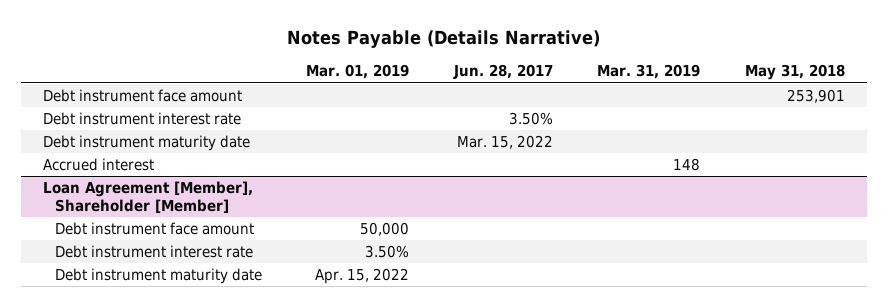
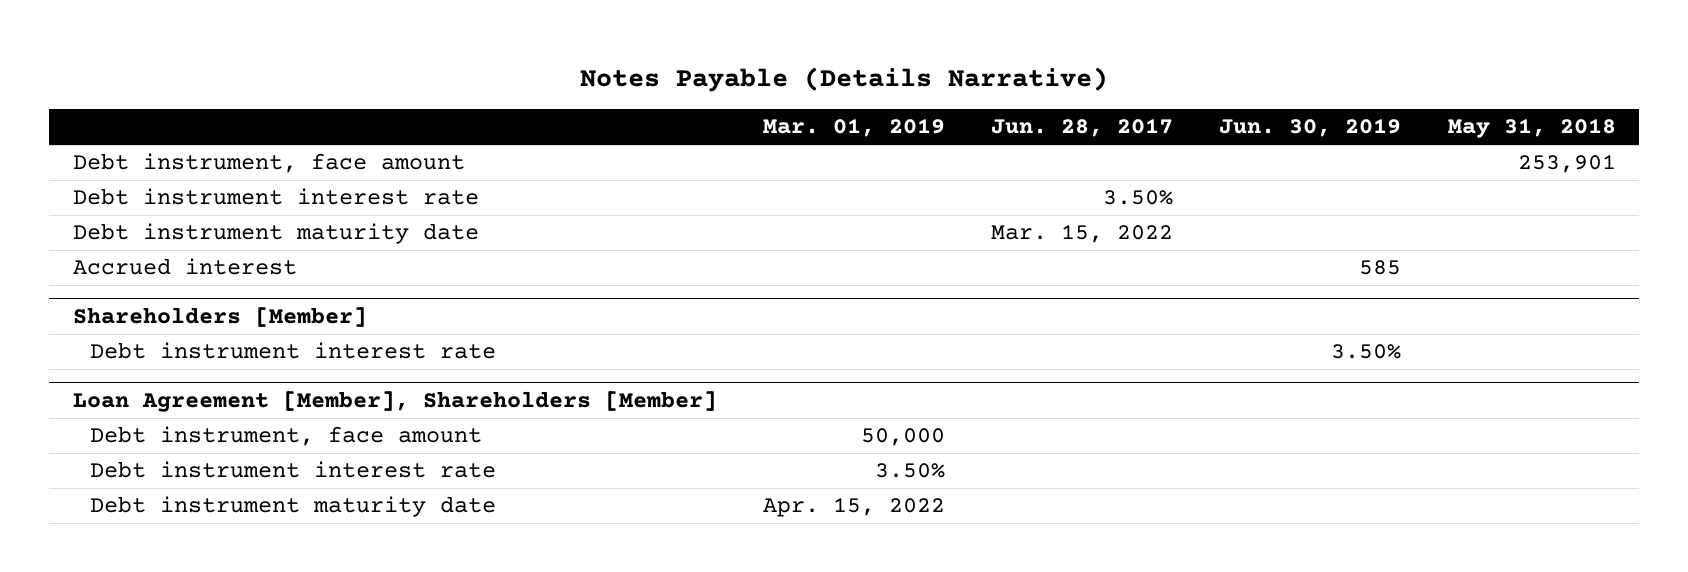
[597,64,701,80] Mar. 31, 2019 -> none
none -> [1219,118,1402,138] Jun. 30, 2019
[43,89,243,103] Debt instrument face amount -> [72,153,465,174] Debt instrument, face amount
none -> [72,307,367,328] Shareholders [Member]
none -> [89,342,496,360] Debt instrument interest rate
[43,181,254,213] Loan Agreement [Member], Shareholder [Member] -> [72,391,717,413] Loan Agreement [Member], Shareholders [Member]
[54,222,254,236] Debt instrument face amount -> [89,426,482,447] Debt instrument, face amount

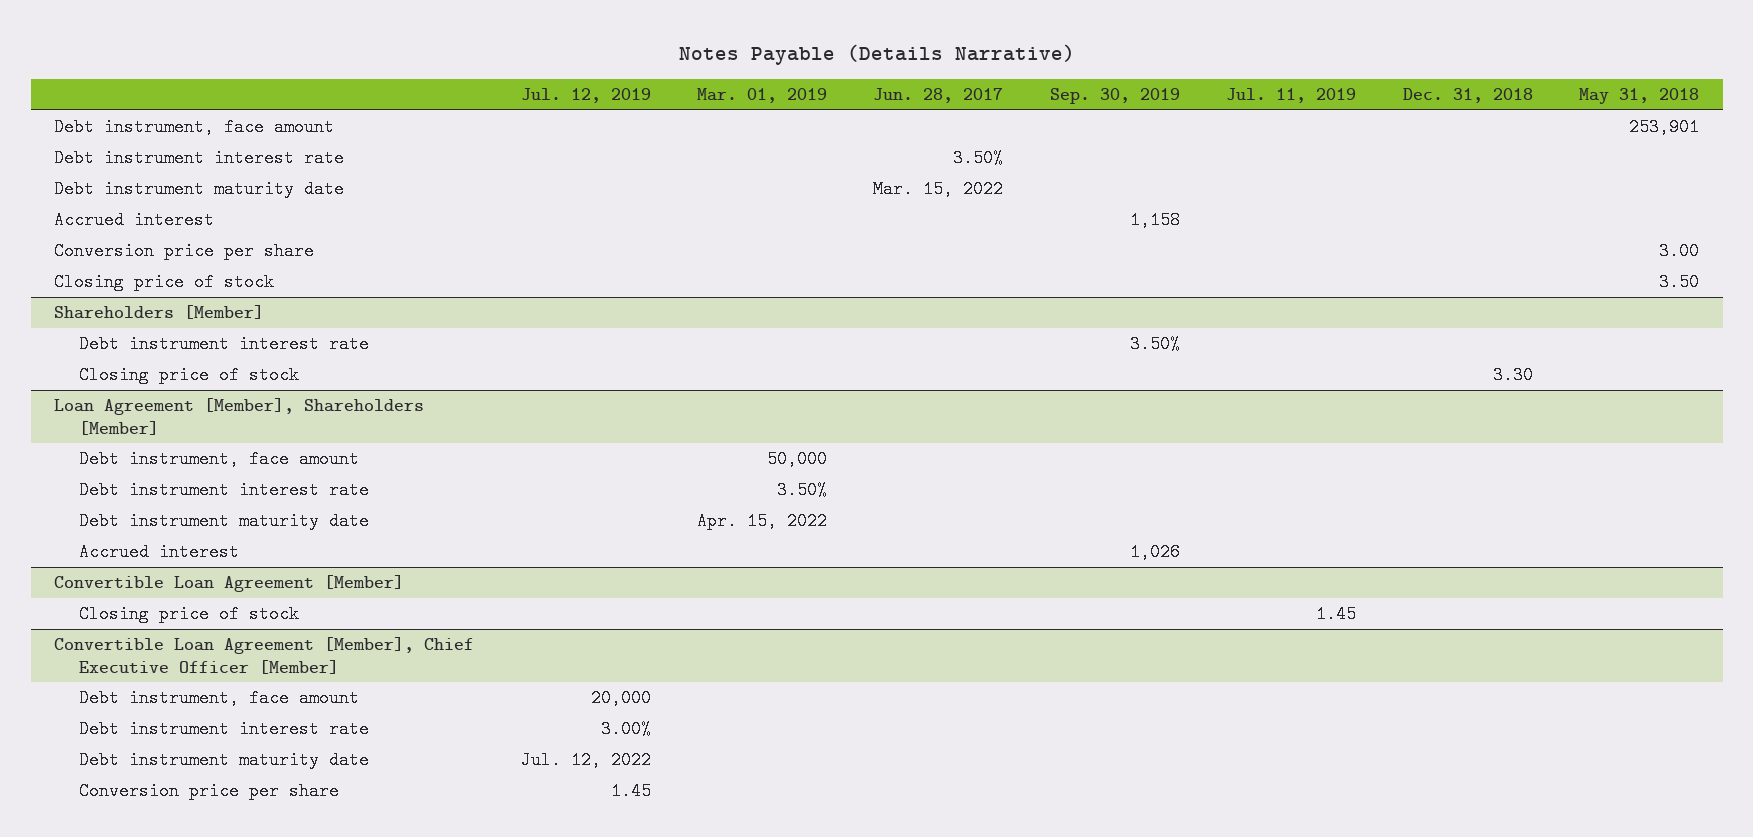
[1219,118,1402,138] Jun. 30, 2019 -> none
none -> [520,88,651,104] Jul. 12, 2019
none -> [1049,88,1180,105] Sep. 30, 2019
none -> [1226,88,1357,104] Jul. 11, 2019
none -> [1402,88,1533,104] Dec. 31, 2018
none -> [54,242,315,261] Conversion price per share
none -> [54,273,275,292] Closing price of stock
none -> [78,366,299,385] Closing price of stock
none -> [78,543,239,562] Accrued interest
none -> [54,575,405,593] Convertible Loan Agreement [Member]
none -> [78,605,299,624] Closing price of stock
none -> [54,637,475,674] Convertible Loan Agreement [Member], Chief Executive Officer [Member]
none -> [78,689,359,708] Debt instrument, face amount
none -> [78,720,369,739] Debt instrument interest rate
none -> [78,751,369,770] Debt instrument maturity date
none -> [78,782,339,801] Conversion price per share

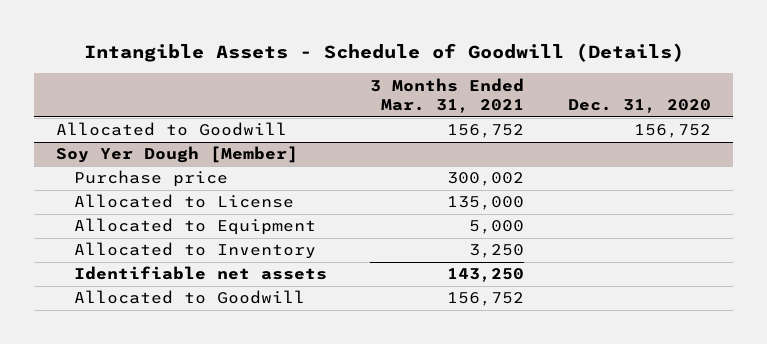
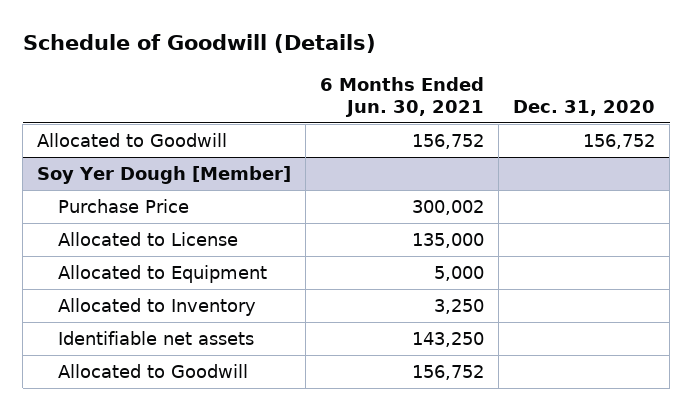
[83,43,684,63] Intangible Assets - Schedule of Goodwill (Details) -> [22,34,376,54] Schedule of Goodwill (Details)
[370,77,525,113] 3 Months Ended Mar. 31, 2021 -> none
none -> [320,76,485,118] 6 Months Ended Jun. 30, 2021
[73,170,228,188] Purchase price -> [57,198,189,213] Purchase Price

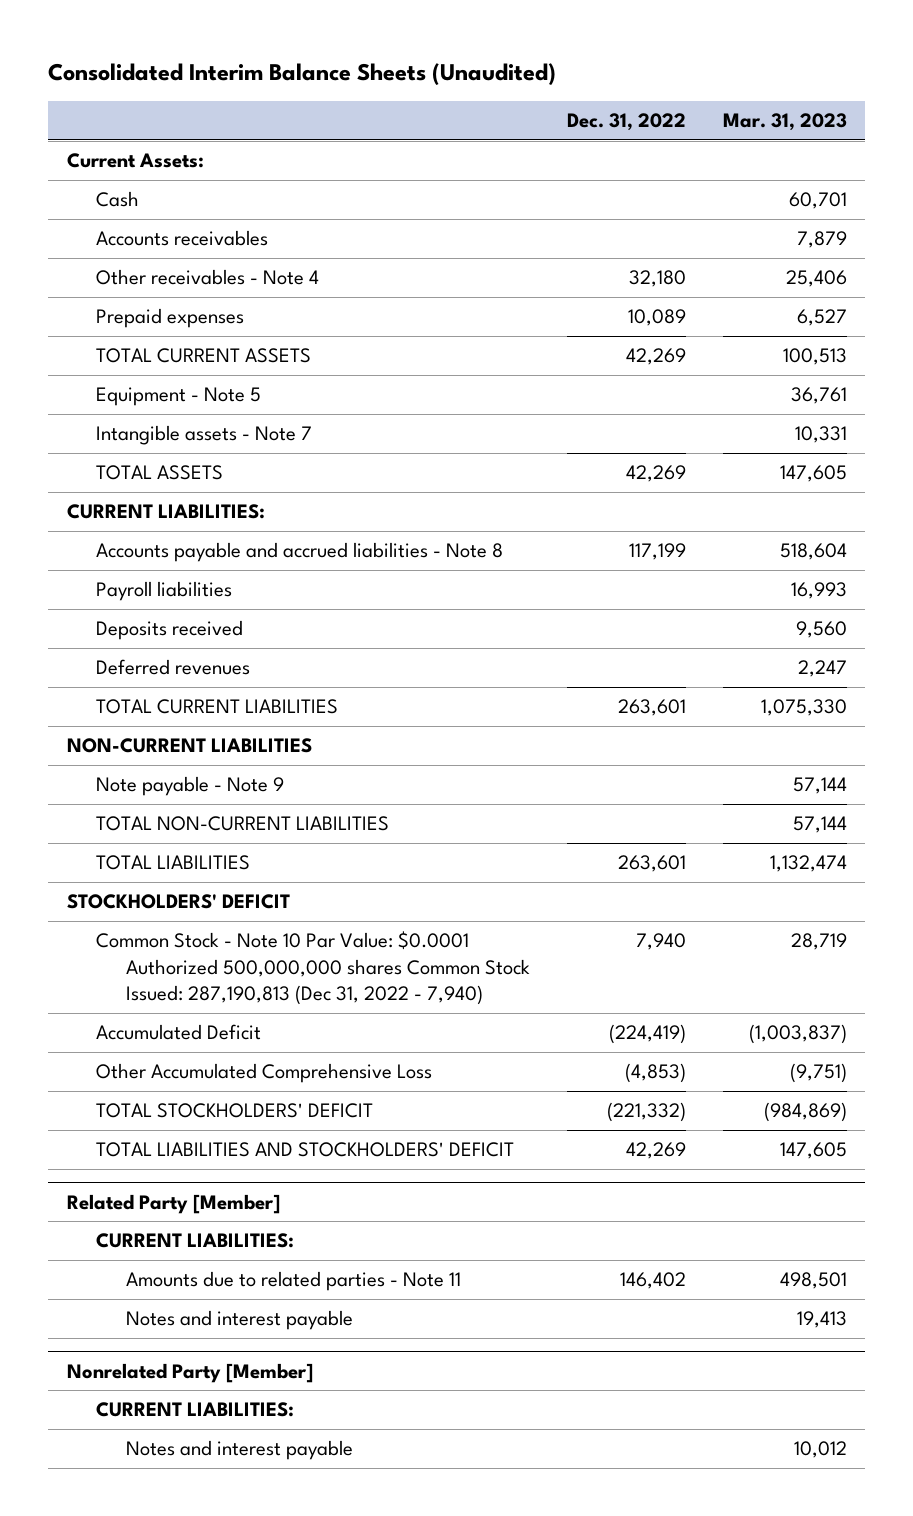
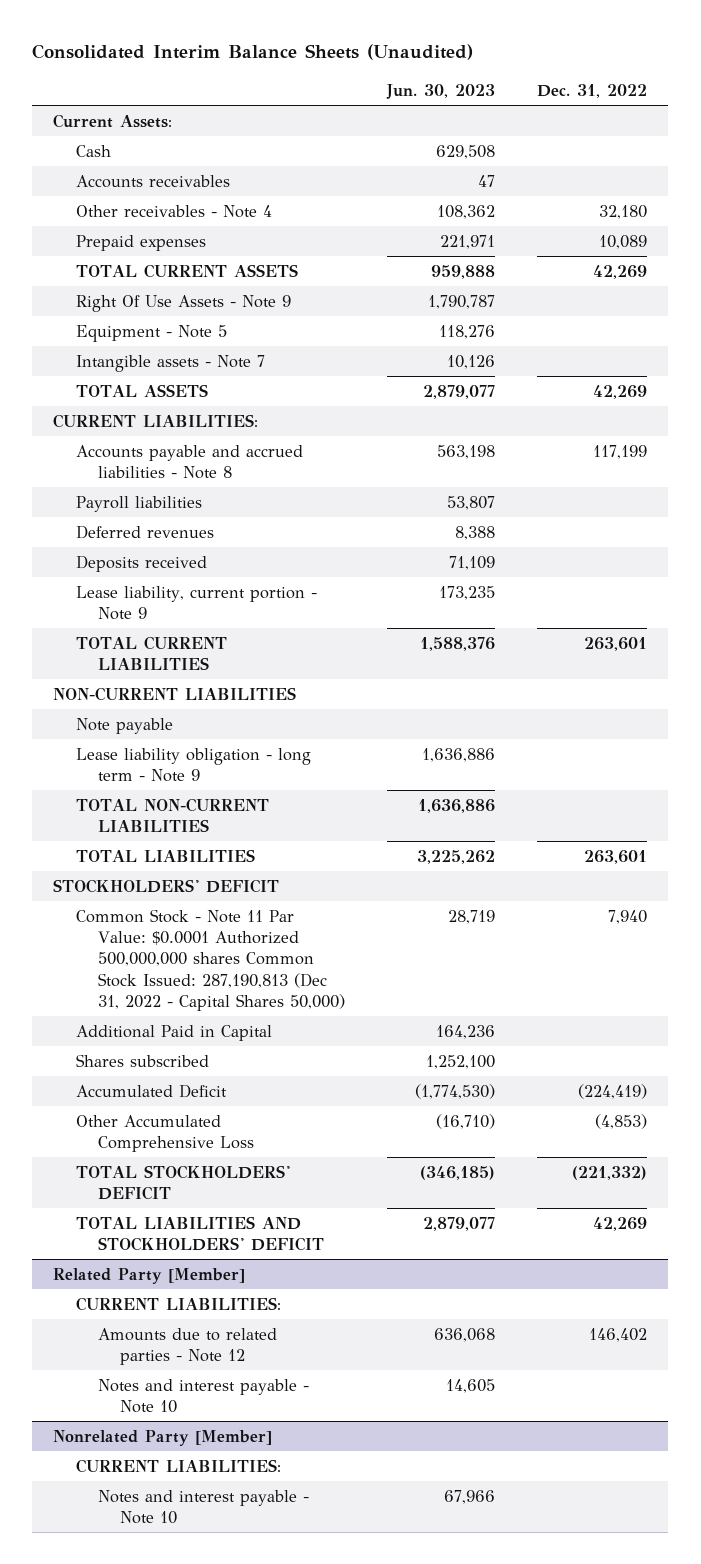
[722,113,847,132] Mar. 31, 2023 -> none
none -> [386,83,496,99] Jun. 30, 2023
none -> [75,294,291,312] Right Of Use Assets - Note 9
[96,620,244,641] Deposits received -> [75,554,207,572] Deposits received
none -> [75,585,317,621] Lease liability, current portion - Note 9
[96,776,285,797] Note payable - Note 9 -> [75,717,173,734] Note payable
none -> [75,747,311,783] Lease liability obligation - long term - Note 9
[96,931,530,1006] Common Stock - Note 10 Par Value: $0.0001 Authorized 500,000,000 shares Common Stock Issued: 287,190,813 (Dec 31, 2022 - 7,940) -> [75,908,345,1011] Common Stock - Note 11 Par Value: $0.0001 Authorized 500,000,000 shares Common Stock Issued: 287,190,813 (Dec 31, 2022 - Capital Shares 50,000)
none -> [75,1024,272,1041] Additional Paid in Capital
none -> [75,1053,209,1067] Shares subscribed
[125,1271,461,1292] Amounts due to related parties - Note 11 -> [97,1327,277,1366] Amounts due to related parties - Note 12
[125,1310,353,1331] Notes and interest payable -> [97,1378,309,1414] Notes and interest payable - Note 10
[125,1440,353,1461] Notes and interest payable -> [97,1489,309,1525] Notes and interest payable - Note 10

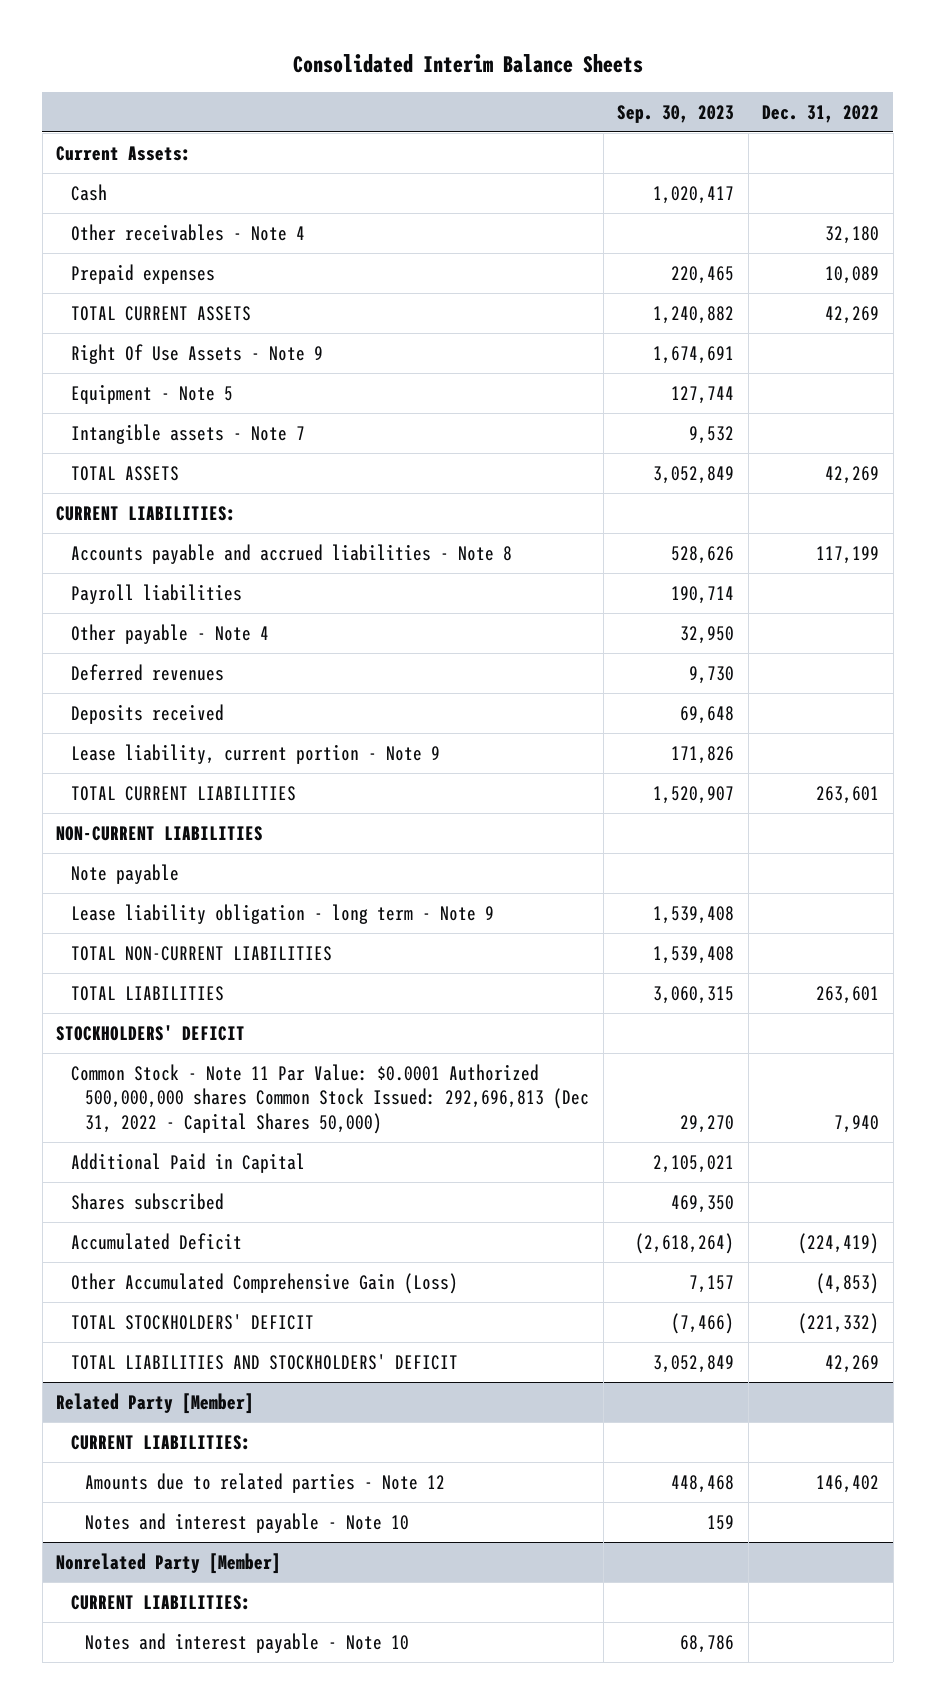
[32,44,474,61] Consolidated Interim Balance Sheets (Unaudited) -> [292,54,643,74] Consolidated Interim Balance Sheets
[386,83,496,99] Jun. 30, 2023 -> none
none -> [617,104,735,123] Sep. 30, 2023
[75,174,230,188] Accounts receivables -> none
none -> [70,623,269,644] Other payable - Note 4
[75,908,345,1011] Common Stock - Note 11 Par Value: $0.0001 Authorized 500,000,000 shares Common Stock Issued: 287,190,813 (Dec 31, 2022 - Capital Shares 50,000) -> [70,1063,590,1134] Common Stock - Note 11 Par Value: $0.0001 Authorized 500,000,000 shares Common Stock Issued: 292,696,813 (Dec 31, 2022 - Capital Shares 50,000)
[75,1114,254,1153] Other Accumulated Comprehensive Loss -> [70,1272,458,1294] Other Accumulated Comprehensive Gain (Loss)

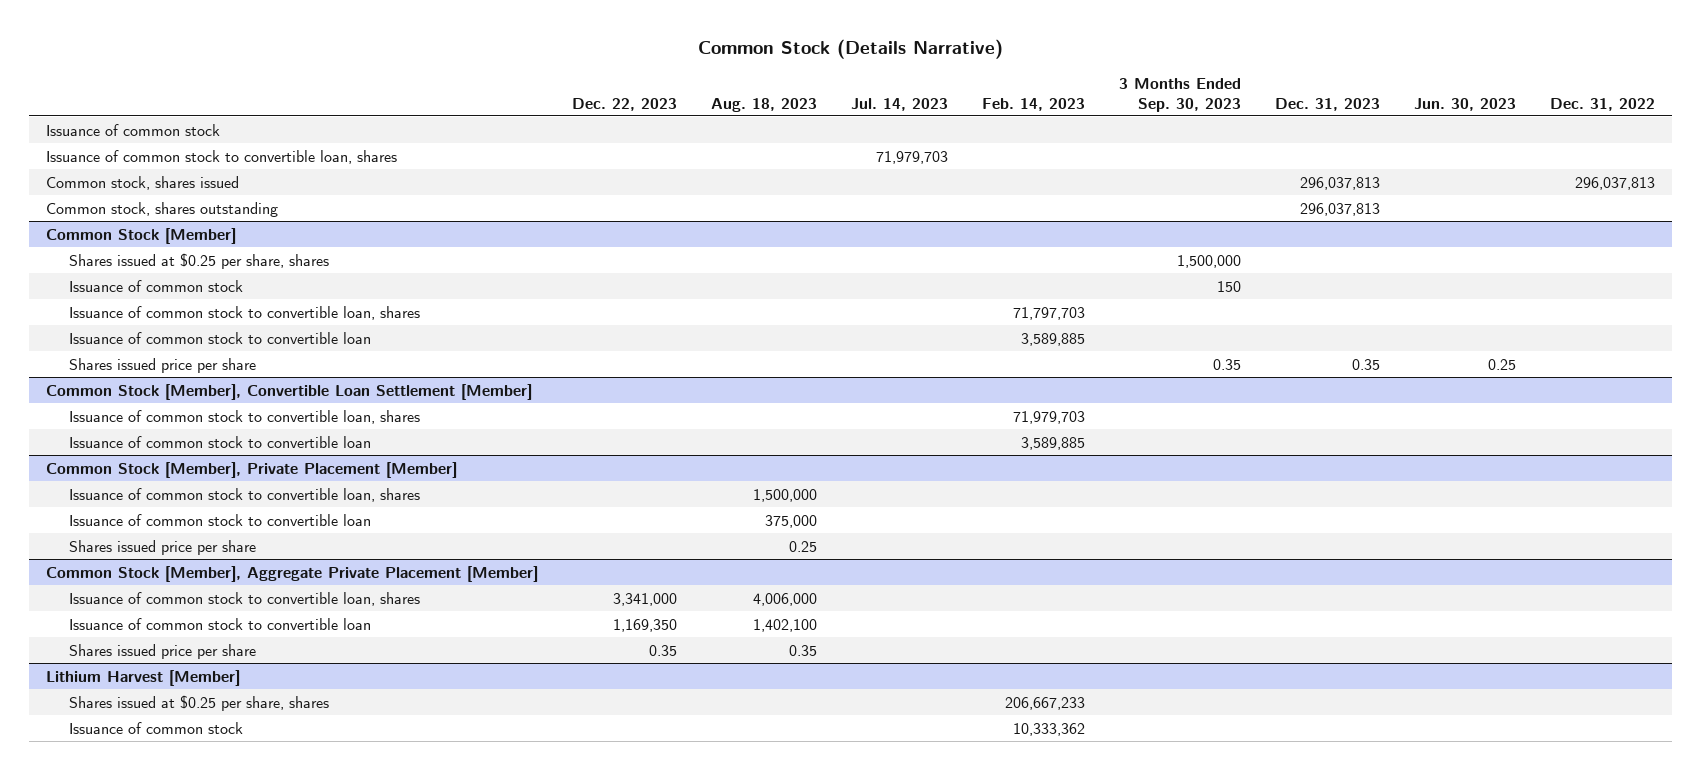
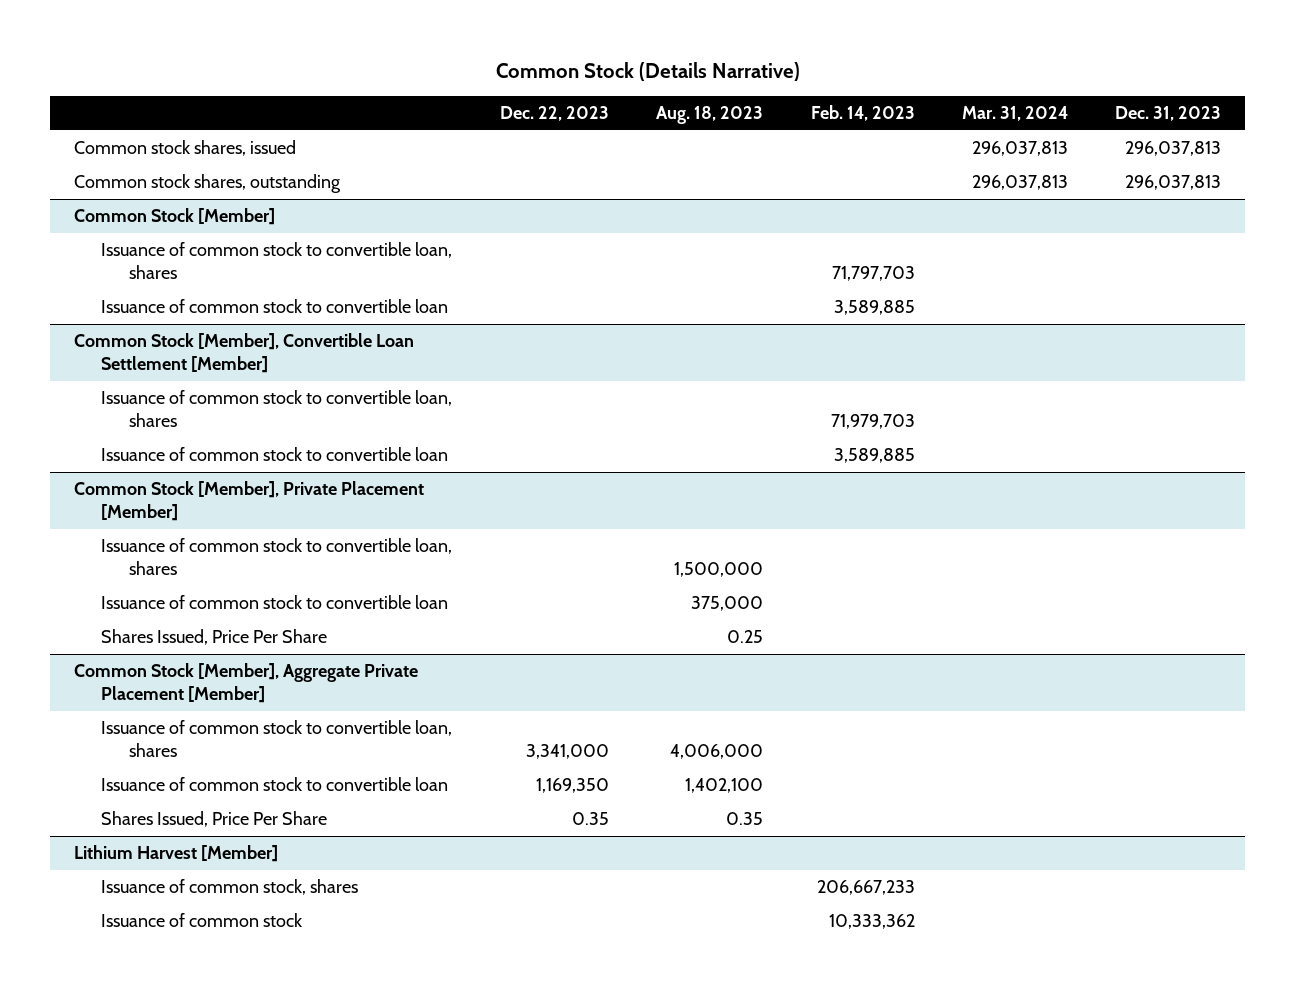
[851,97,949,111] Jul. 14, 2023 -> none
[1119,77,1242,112] 3 Months Ended Sep. 30, 2023 -> none
[1414,97,1517,111] Jun. 30, 2023 -> none
[1550,97,1656,111] Dec. 31, 2022 -> none
none -> [961,106,1068,122] Mar. 31, 2024
[45,123,220,136] Issuance of common stock -> none
[45,149,397,164] Issuance of common stock to convertible loan, shares -> none
[45,175,239,190] Common stock, shares issued -> [73,140,296,157] Common stock shares, issued
[45,201,278,217] Common stock, shares outstanding -> [73,174,341,194] Common stock shares, outstanding
[69,252,330,269] Shares issued at $0.25 per share, shares -> none
[69,279,244,292] Issuance of common stock -> none
[69,357,257,373] Shares issued price per share -> none
[69,539,257,555] Shares issued price per share -> [101,629,328,646] Shares Issued, Price Per Share
[69,643,257,659] Shares issued price per share -> [101,811,328,828] Shares Issued, Price Per Share
[69,694,330,711] Shares issued at $0.25 per share, shares -> [101,879,359,896] Issuance of common stock, shares

